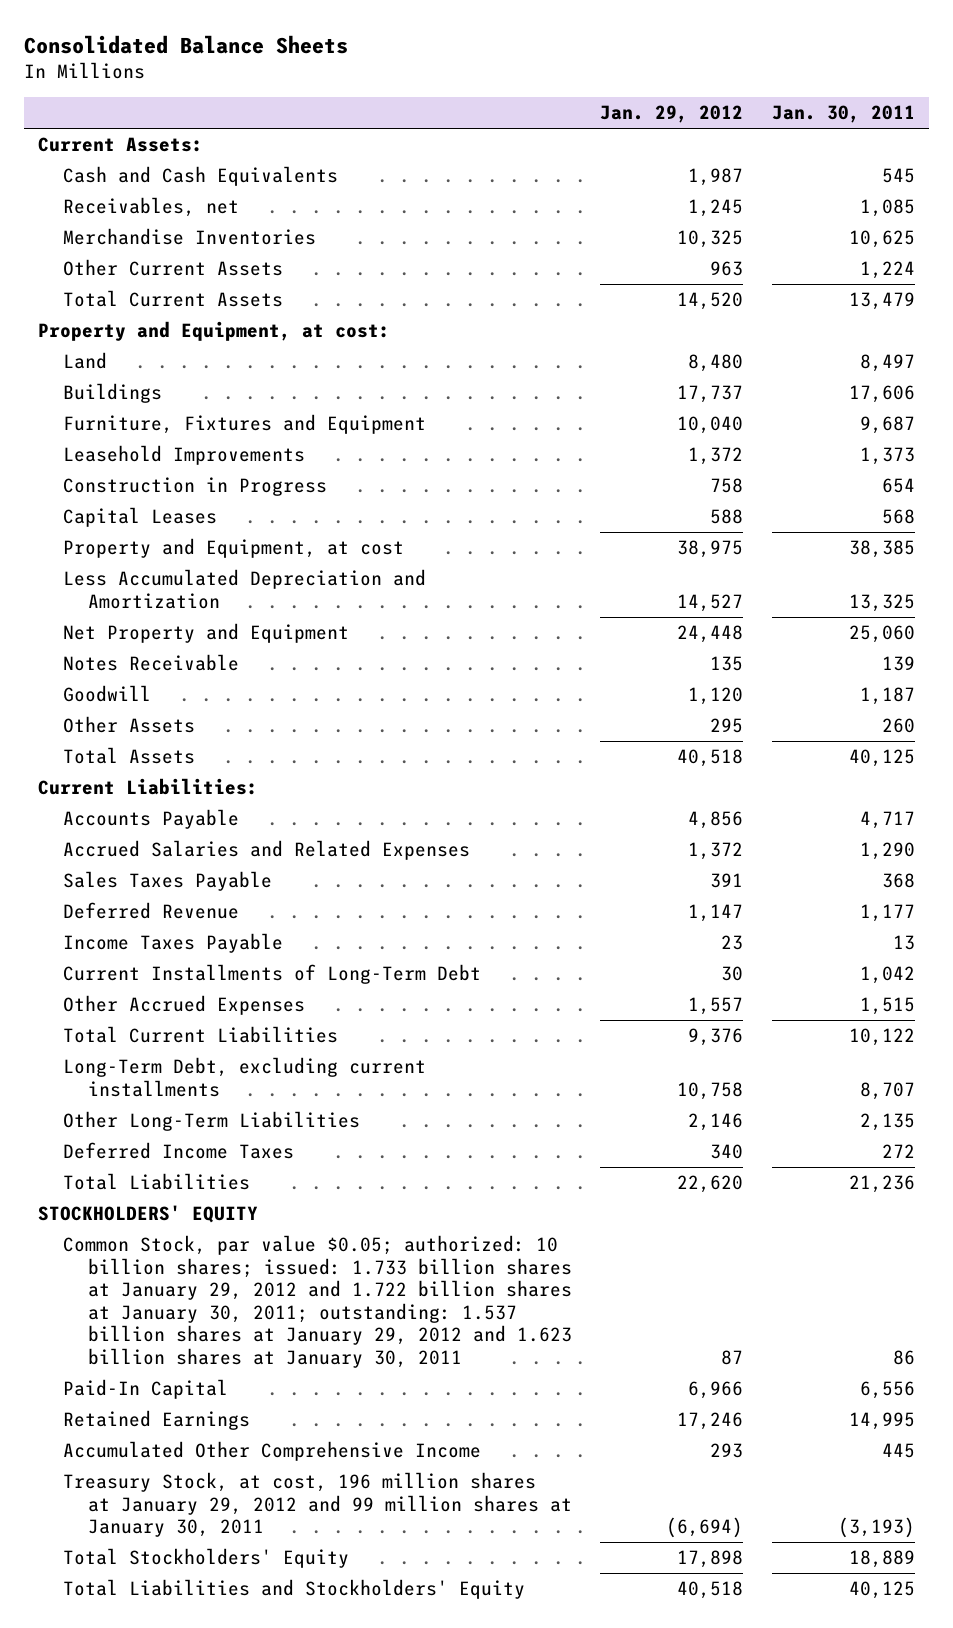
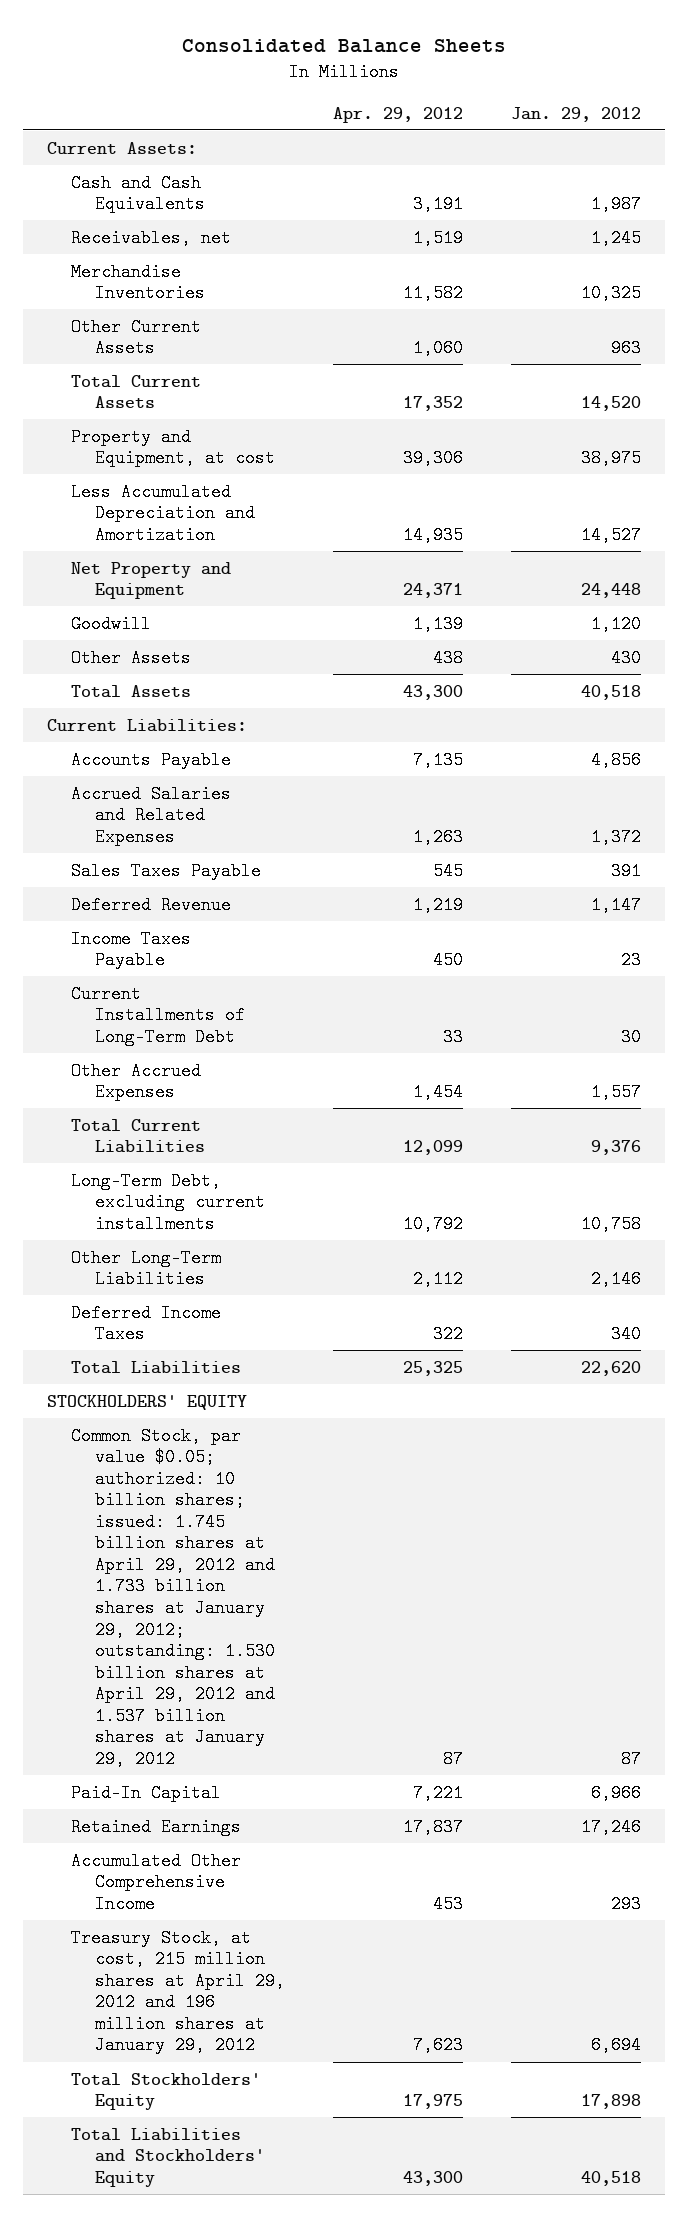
[772,105,916,124] Jan. 30, 2011 -> none
none -> [333,106,464,123] Apr. 29, 2012
[38,321,391,342] Property and Equipment, at cost: -> none
[62,352,107,370] Land -> none
[62,383,162,404] Buildings -> none
[62,414,426,435] Furniture, Fixtures and Equipment -> none
[62,445,305,466] Leasehold Improvements -> none
[62,477,327,497] Construction in Progress -> none
[62,507,217,528] Capital Leases -> none
[62,654,239,672] Notes Receivable -> none
[710,718,744,734] 295 -> [611,648,642,667] 430
[62,1235,572,1368] Common Stock, par value $0.05; authorized: 10 billion shares; issued: 1.733 billion shares at January 29, 2012 and 1.722 billion shares at January 30, 2011; outstanding: 1.537 billion shares at January 29, 2012 and 1.623 billion shares at January 30, 2011 -> [71,1426,276,1768] Common Stock, par value $0.05; authorized: 10 billion shares; issued: 1.745 billion shares at April 29, 2012 and 1.733 billion shares at January 29, 2012; outstanding: 1.530 billion shares at April 29, 2012 and 1.537 billion shares at January 29, 2012
[62,1472,572,1538] Treasury Stock, at cost, 196 million shares at January 29, 2012 and 99 million shares at January 30, 2011 -> [71,1928,286,2055] Treasury Stock, at cost, 215 million shares at April 29, 2012 and 196 million shares at January 29, 2012
[666,1517,744,1539] (6,694) -> [591,2036,642,2055] 6,694

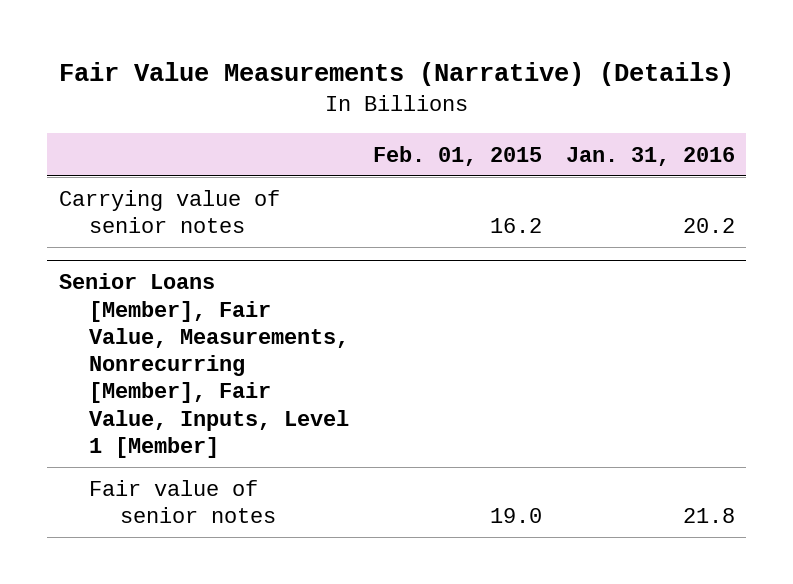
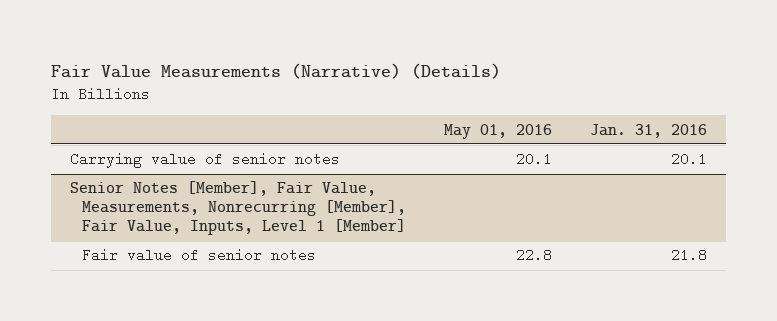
[372,145,542,166] Feb. 01, 2015 -> none
none -> [443,123,552,139] May 01, 2016
[682,217,735,233] 20.2 -> [670,152,707,167] 20.1
[58,273,350,458] Senior Loans [Member], Fair Value, Measurements, Nonrecurring [Member], Fair Value, Inputs, Level 1 [Member] -> [70,181,406,236] Senior Notes [Member], Fair Value, Measurements, Nonrecurring [Member], Fair Value, Inputs, Level 1 [Member]

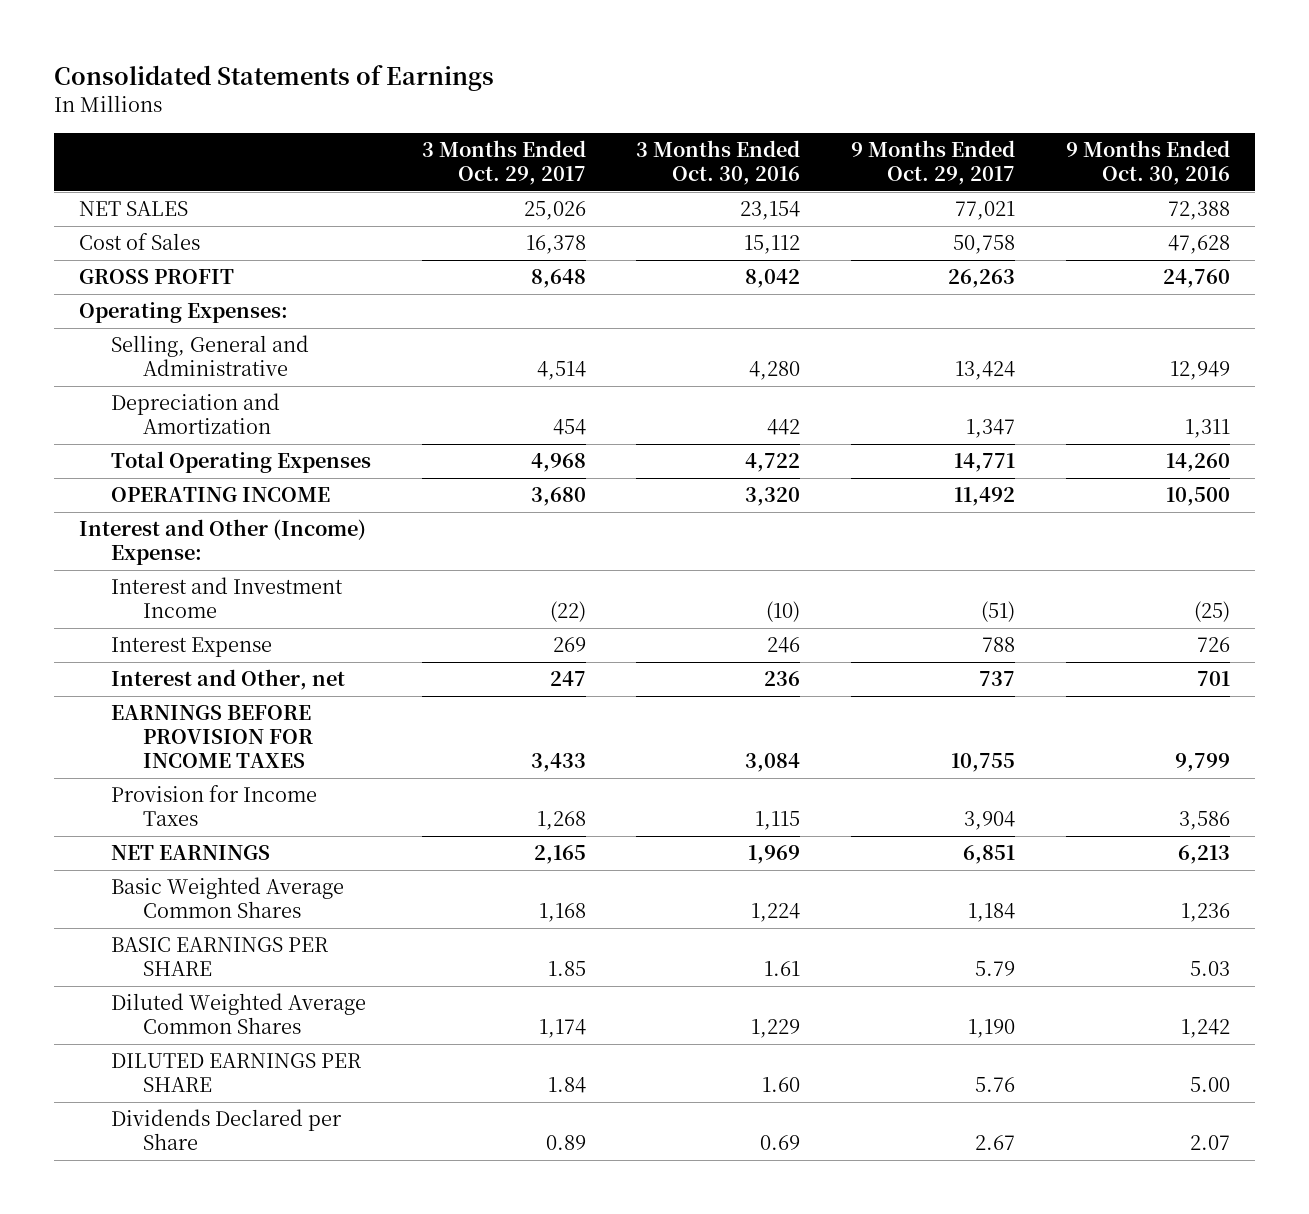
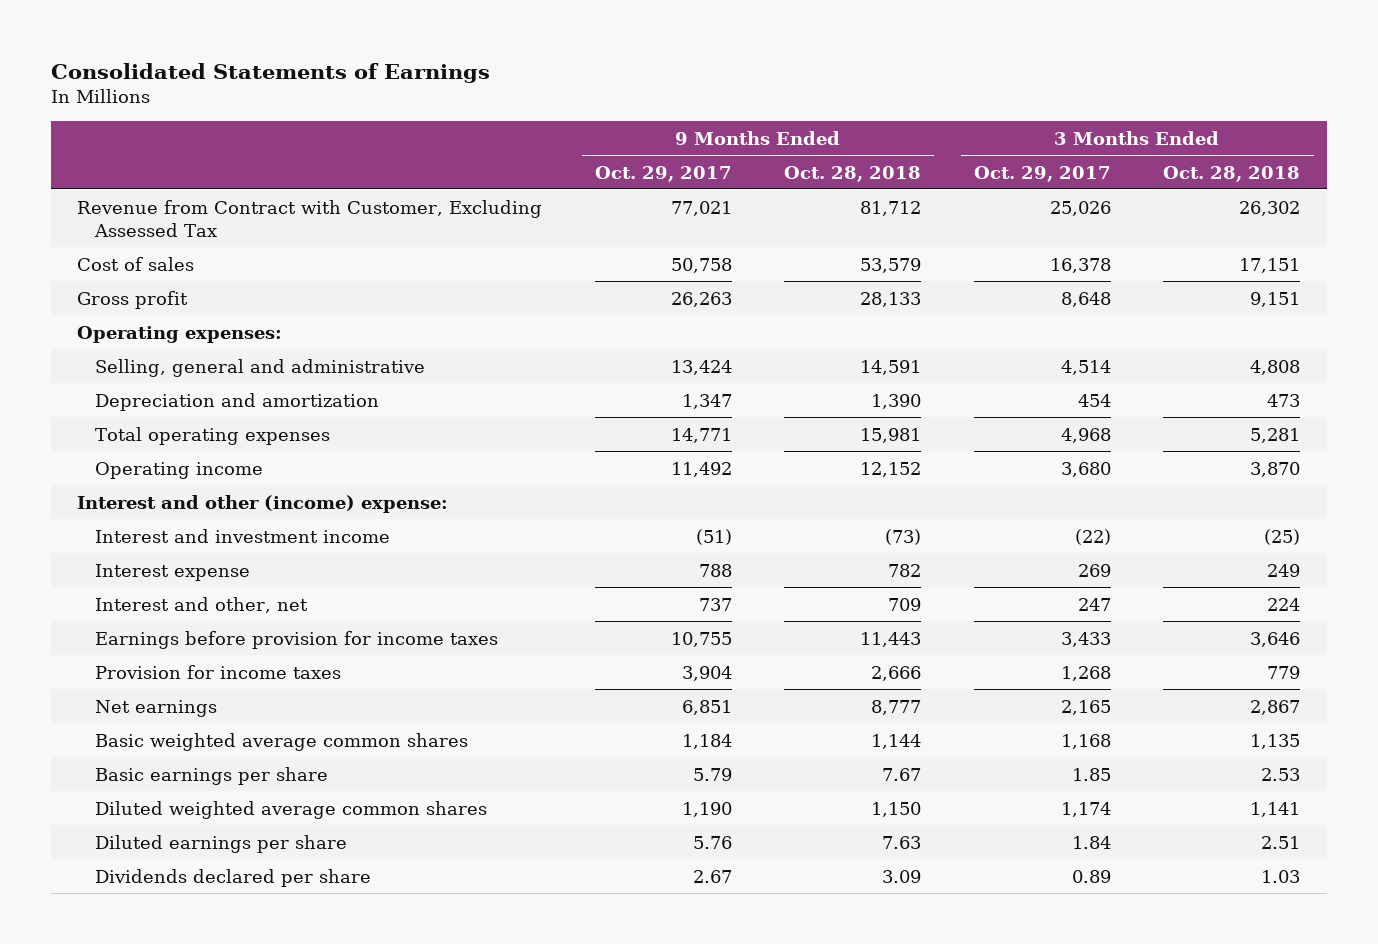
[636,140,801,185] 3 Months Ended Oct. 30, 2016 -> none
[1065,140,1230,185] 9 Months Ended Oct. 30, 2016 -> none
none -> [784,165,922,182] Oct. 28, 2018
none -> [1163,165,1301,182] Oct. 28, 2018
[79,201,189,217] NET SALES -> [77,199,543,237] Revenue from Contract with Customer, Excluding Assessed Tax
[79,233,201,251] Cost of Sales -> [77,256,195,271] Cost of sales
[79,269,235,285] GROSS PROFIT -> [77,290,189,309] Gross profit
[79,302,289,324] Operating Expenses: -> [77,325,283,343] Operating expenses:
[110,335,309,377] Selling, General and Administrative -> [94,358,425,377] Selling, general and administrative
[110,393,280,435] Depreciation and Amortization -> [94,392,379,411] Depreciation and amortization
[110,451,371,474] Total Operating Expenses -> [94,426,330,445] Total operating expenses
[110,487,330,503] OPERATING INCOME -> [94,461,263,479] Operating income
[79,519,367,566] Interest and Other (Income) Expense: -> [77,494,449,513] Interest and other (income) expense:
[110,577,343,619] Interest and Investment Income -> [94,528,390,543] Interest and investment income
[110,637,272,658] Interest Expense -> [94,563,250,581] Interest expense
[110,669,345,691] Interest and Other, net -> [94,596,308,613] Interest and other, net
[110,705,313,769] EARNINGS BEFORE PROVISION FOR INCOME TAXES -> [94,630,498,649] Earnings before provision for income taxes
[110,785,317,827] Provision for Income Taxes -> [94,664,341,679] Provision for income taxes
[110,845,270,861] NET EARNINGS -> [94,699,217,717] Net earnings
[110,877,344,919] Basic Weighted Average Common Shares -> [94,732,468,751] Basic weighted average common shares
[110,937,328,977] BASIC EARNINGS PER SHARE -> [94,766,328,785] Basic earnings per share
[110,993,366,1035] Diluted Weighted Average Common Shares -> [94,800,487,819] Diluted weighted average common shares
[110,1053,361,1093] DILUTED EARNINGS PER SHARE -> [94,834,347,853] Diluted earnings per share
[110,1109,342,1151] Dividends Declared per Share -> [94,868,371,887] Dividends declared per share

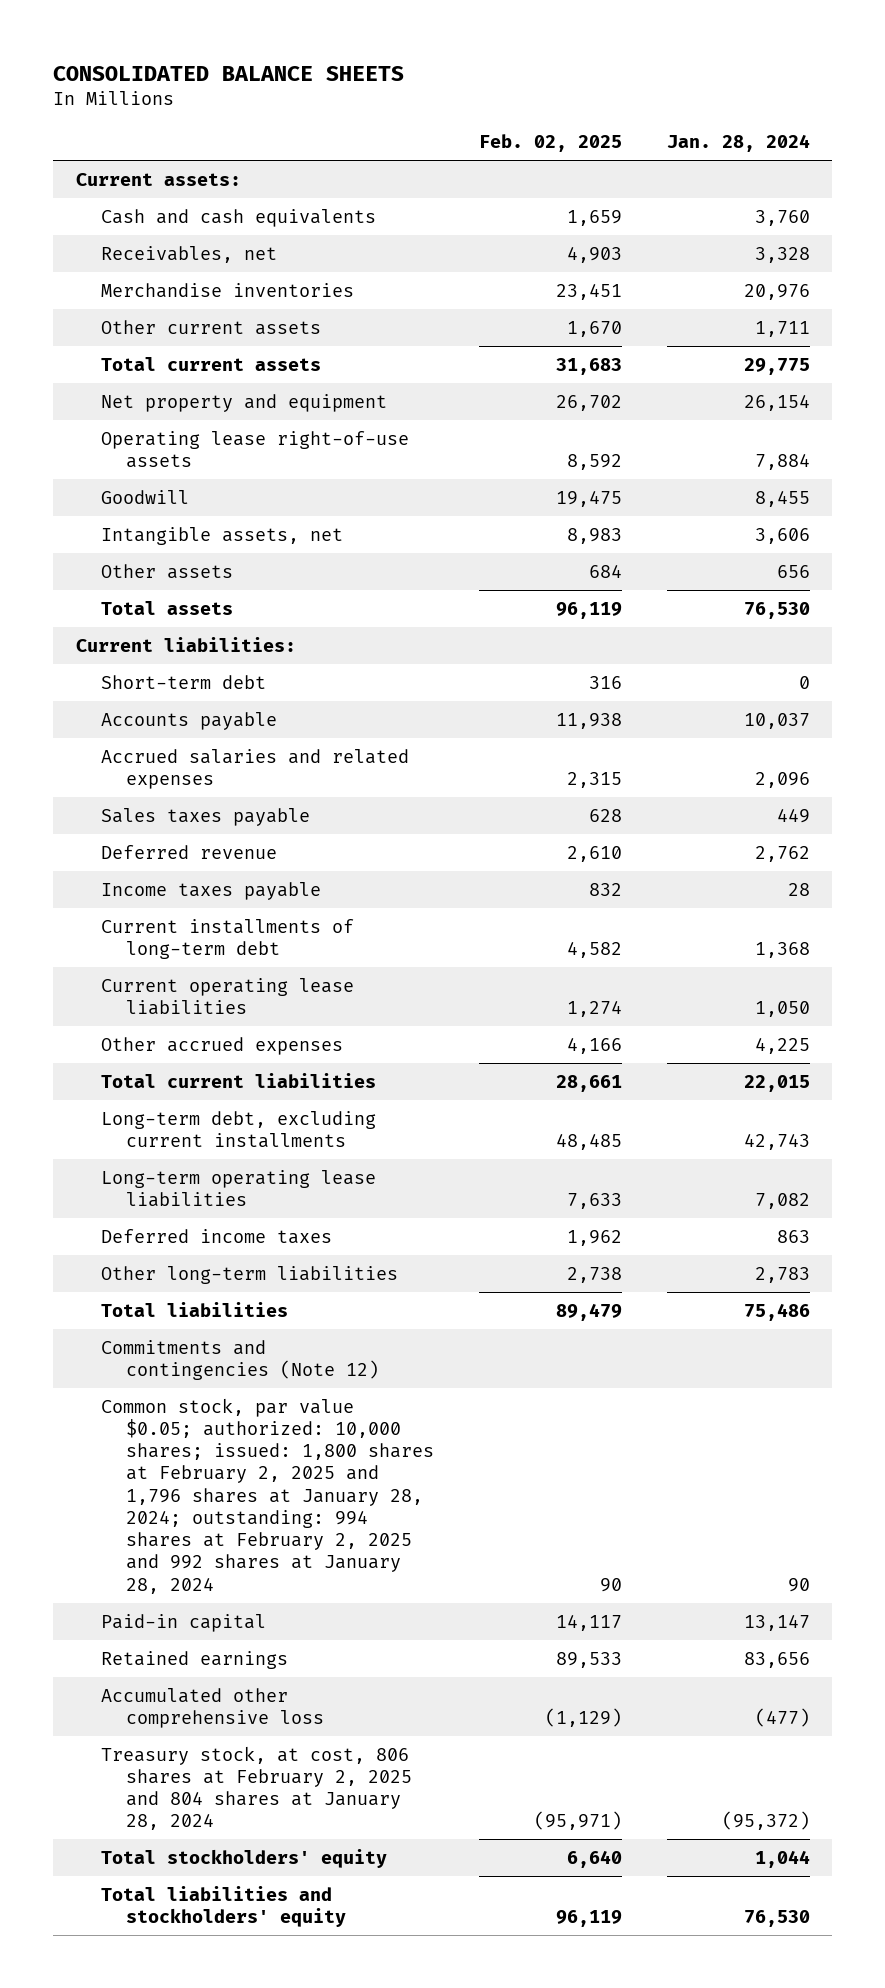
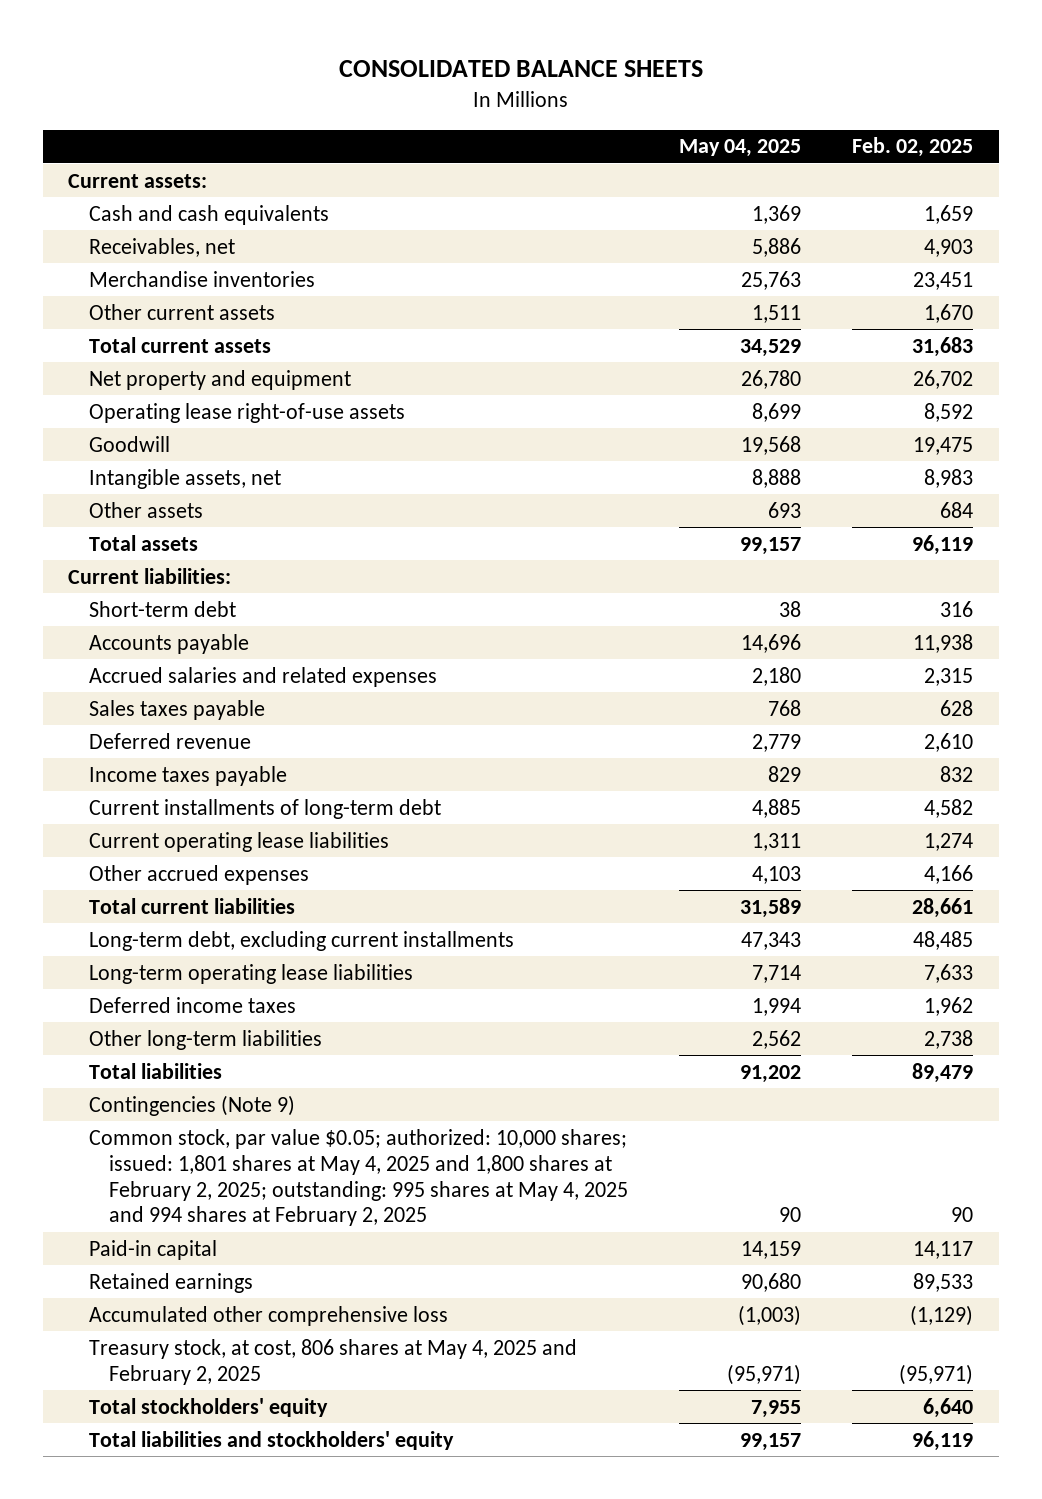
[666,134,810,153] Jan. 28, 2024 -> none
none -> [679,139,802,158] May 04, 2025
[100,1339,379,1380] Commitments and contingencies (Note 12) -> [88,1094,295,1116] Contingencies (Note 9)
[100,1397,434,1594] Common stock, par value $0.05; authorized: 10,000 shares; issued: 1,800 shares at February 2, 2025 and 1,796 shares at January 28, 2024; outstanding: 994 shares at February 2, 2025 and 992 shares at January 28, 2024 -> [88,1128,628,1227] Common stock, par value $0.05; authorized: 10,000 shares; issued: 1,801 shares at May 4, 2025 and 1,800 shares at February 2, 2025; outstanding: 995 shares at May 4, 2025 and 994 shares at February 2, 2025
[100,1745,412,1831] Treasury stock, at cost, 806 shares at February 2, 2025 and 804 shares at January 28, 2024 -> [88,1338,577,1385] Treasury stock, at cost, 806 shares at May 4, 2025 and February 2, 2025

